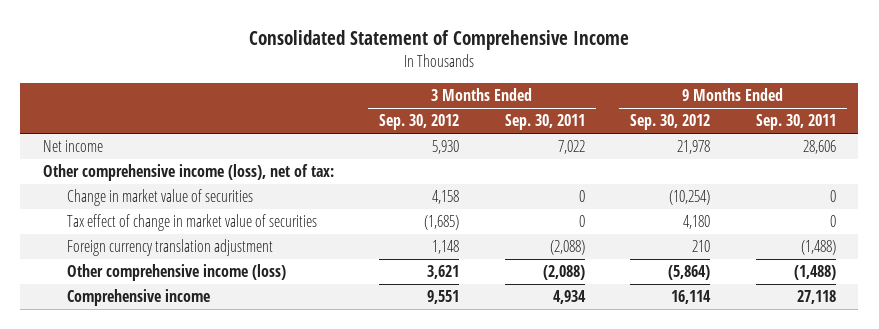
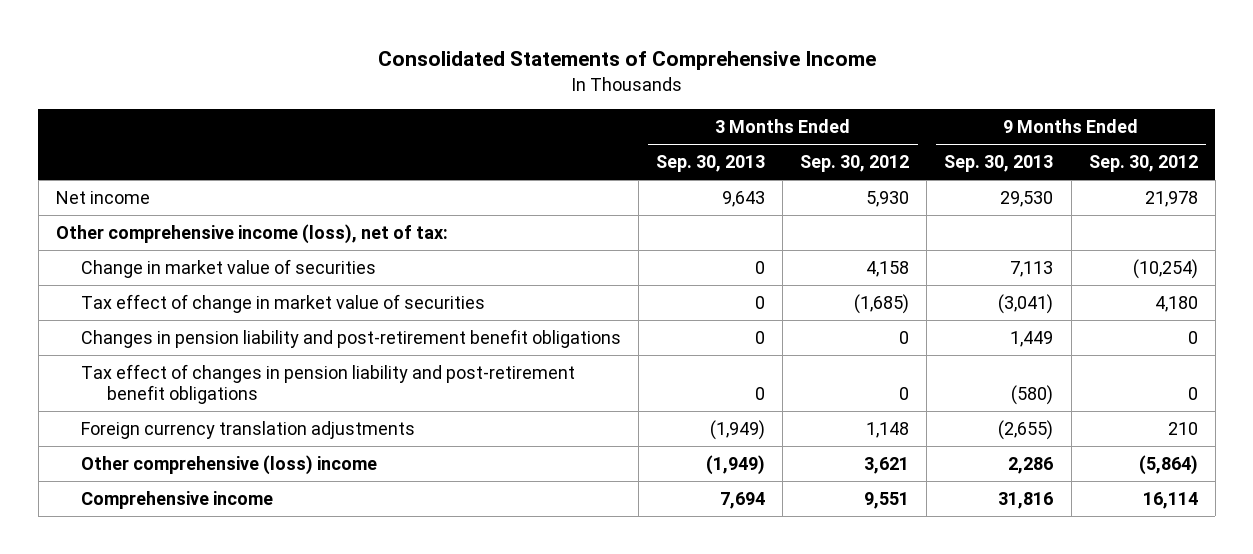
[249,30,630,51] Consolidated Statement of Comprehensive Income -> [377,51,876,71] Consolidated Statements of Comprehensive Income
[504,114,585,131] Sep. 30, 2011 -> none
[755,114,836,131] Sep. 30, 2011 -> none
none -> [656,155,766,173] Sep. 30, 2013
none -> [944,155,1054,173] Sep. 30, 2013
none -> [81,329,622,349] Changes in pension liability and post-retirement benefit obligations
none -> [81,364,576,405] Tax effect of changes in pension liability and post-retirement benefit obligations
[67,239,274,257] Foreign currency translation adjustment -> [81,421,416,440] Foreign currency translation adjustments
[67,264,287,282] Other comprehensive income (loss) -> [81,455,378,476] Other comprehensive (loss) income

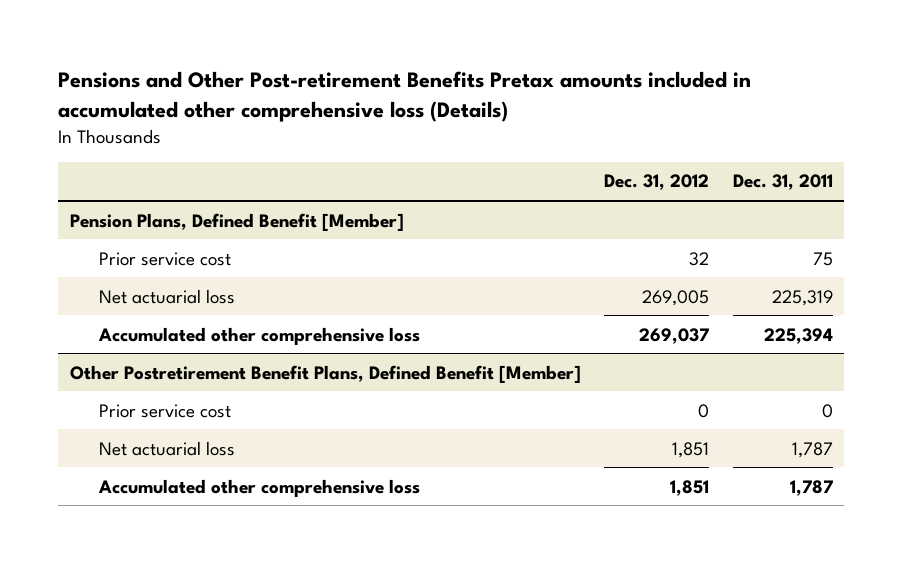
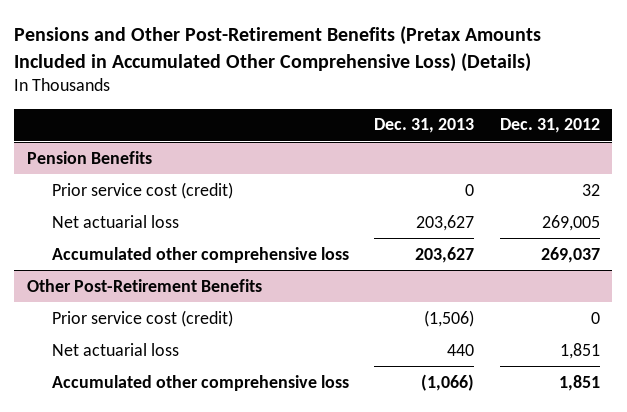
[57,71,751,122] Pensions and Other Post-retirement Benefits Pretax amounts included in accumulated other comprehensive loss (Details) -> [14,26,542,73] Pensions and Other Post-Retirement Benefits (Pretax Amounts Included in Accumulated Other Comprehensive Loss) (Details)
[732,174,833,191] Dec. 31, 2011 -> none
none -> [374,118,475,134] Dec. 31, 2013
[69,212,404,231] Pension Plans, Defined Benefit [Member] -> none
none -> [26,150,152,164] Pension Benefits
[98,251,231,266] Prior service cost -> [51,181,233,199] Prior service cost (credit)
[69,364,581,383] Other Postretirement Benefit Plans, Defined Benefit [Member] -> none
none -> [26,278,262,292] Other Post-Retirement Benefits
[98,403,231,418] Prior service cost -> [51,309,233,327] Prior service cost (credit)

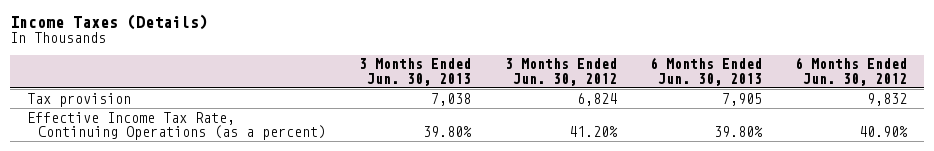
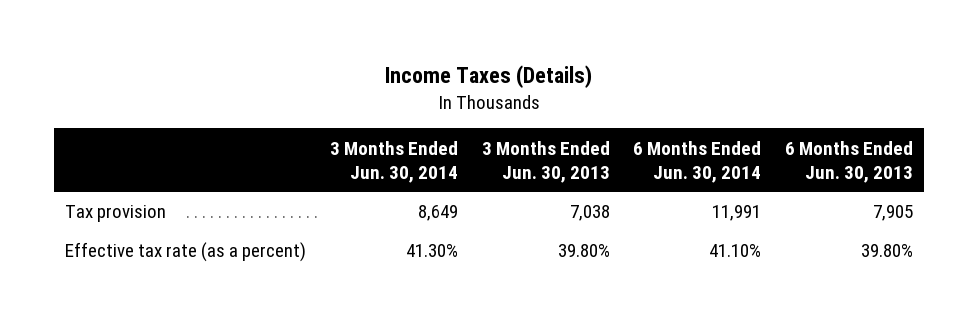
[504,58,617,86] 3 Months Ended Jun. 30, 2012 -> none
[794,57,907,86] 6 Months Ended Jun. 30, 2012 -> none
none -> [330,140,459,183] 3 Months Ended Jun. 30, 2014
none -> [633,140,762,183] 6 Months Ended Jun. 30, 2014
[26,111,327,140] Effective Income Tax Rate, Continuing Operations (as a percent) -> [65,242,307,263] Effective tax rate (as a percent)

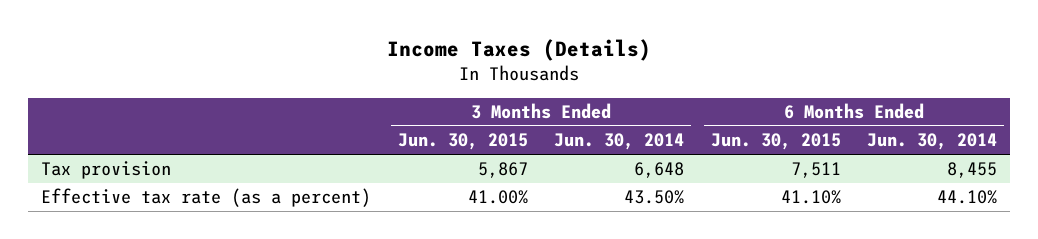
[481,140,610,183] 3 Months Ended Jun. 30, 2013 -> none
[784,140,913,183] 6 Months Ended Jun. 30, 2013 -> none
none -> [397,133,528,151] Jun. 30, 2015
none -> [710,133,841,151] Jun. 30, 2015
[418,205,459,222] 8,649 -> [634,162,685,179] 6,648
[712,205,762,222] 11,991 -> [947,162,998,179] 8,455
[406,244,459,258] 41.30% -> [624,190,685,205] 43.50%
[709,244,762,258] 41.10% -> [937,190,998,205] 44.10%

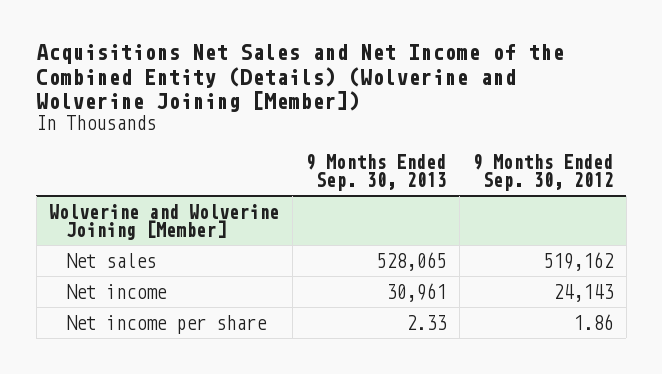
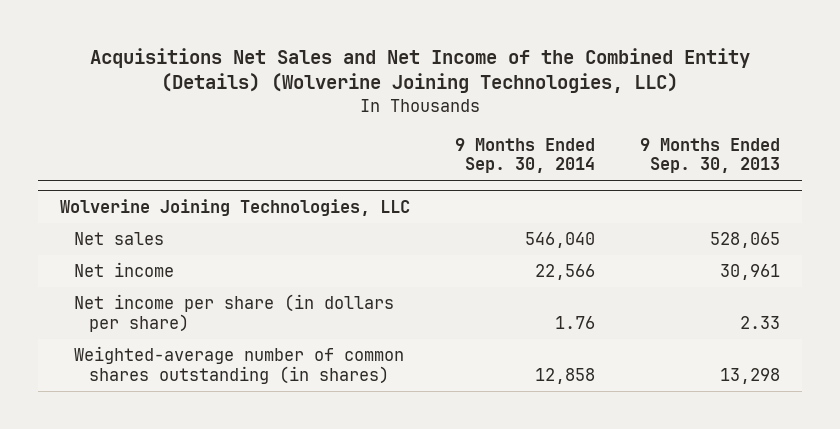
[36,44,565,113] Acquisitions Net Sales and Net Income of the Combined Entity (Details) (Wolverine and Wolverine Joining [Member]) -> [89,47,750,94] Acquisitions Net Sales and Net Income of the Combined Entity (Details) (Wolverine Joining Technologies, LLC)
[472,153,613,192] 9 Months Ended Sep. 30, 2012 -> none
none -> [454,137,595,174] 9 Months Ended Sep. 30, 2014
[49,203,280,241] Wolverine and Wolverine Joining [Member] -> none
none -> [59,198,410,216] Wolverine Joining Technologies, LLC
[66,314,268,334] Net income per share -> [74,294,395,332] Net income per share (in dollars per share)
none -> [74,346,405,384] Weighted-average number of common shares outstanding (in shares)

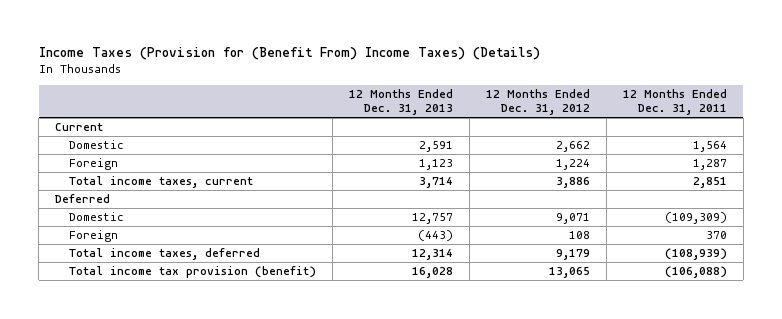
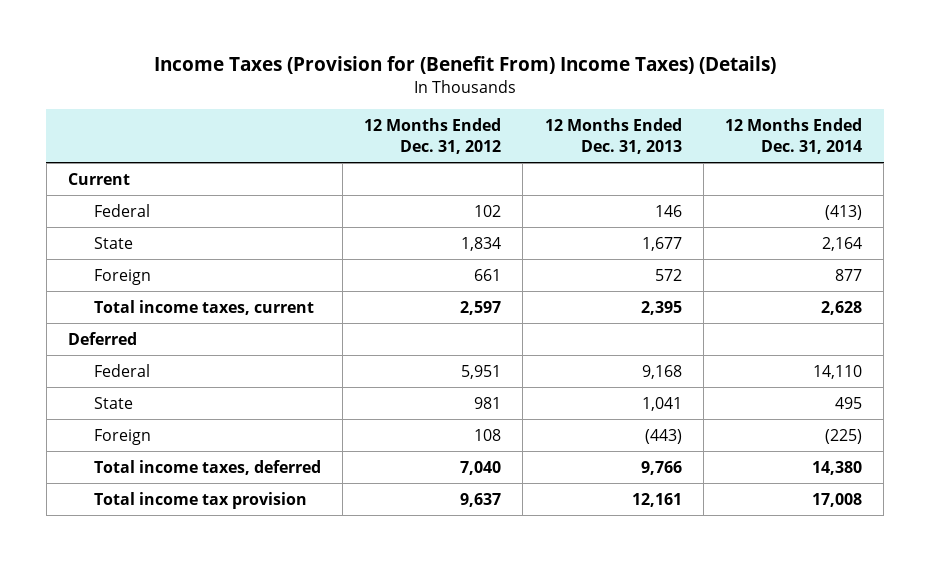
[622,88,727,116] 12 Months Ended Dec. 31, 2011 -> none
none -> [725,117,863,154] 12 Months Ended Dec. 31, 2014
[68,139,124,149] Domestic -> none
none -> [93,203,150,217] Federal
none -> [93,236,133,249] State
[418,158,453,170] 1,123 -> [654,268,682,281] 572
[555,158,590,170] 1,224 -> [474,268,502,281] 661
[418,176,453,188] 3,714 -> [640,300,682,315] 2,395
[555,176,590,188] 3,886 -> [460,300,502,315] 2,597
[68,211,124,221] Domestic -> none
none -> [93,363,150,377] Federal
none -> [93,396,133,409] State
[411,248,453,260] 12,314 -> [640,460,682,475] 9,766
[555,248,590,260] 9,179 -> [460,460,502,475] 7,040
[68,265,316,278] Total income tax provision (benefit) -> [93,491,307,509] Total income tax provision
[411,266,453,278] 16,028 -> [631,492,682,507] 12,161
[548,266,590,278] 13,065 -> [460,492,502,507] 9,637

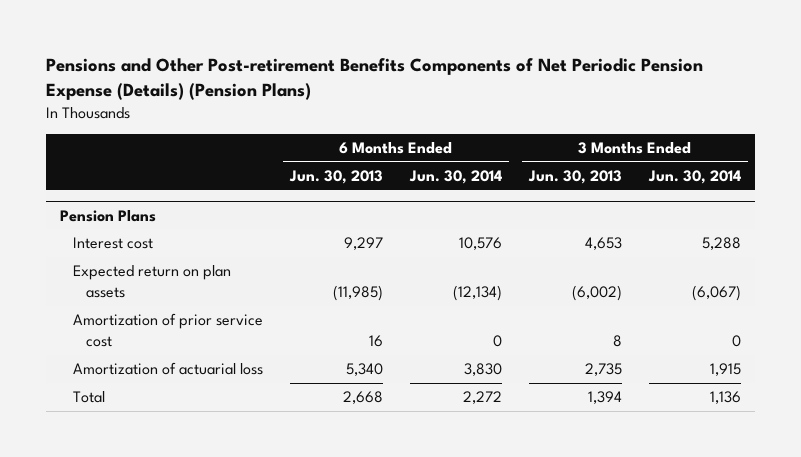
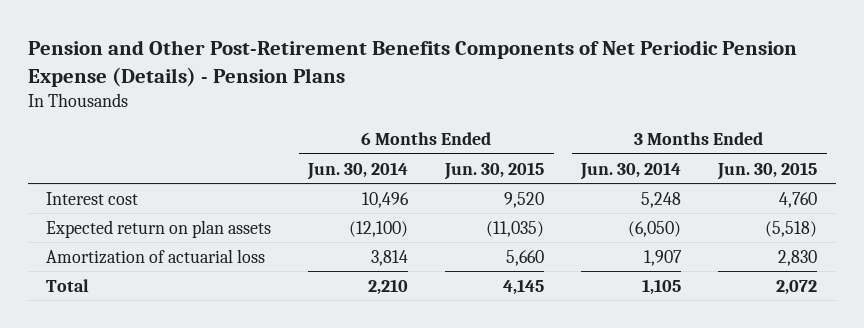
[46,58,704,101] Pensions and Other Post-retirement Benefits Components of Net Periodic Pension Expense (Details) (Pension Plans) -> [27,40,797,87] Pension and Other Post-Retirement Benefits Components of Net Periodic Pension Expense (Details) - Pension Plans
[288,170,383,185] Jun. 30, 2013 -> none
[528,170,623,185] Jun. 30, 2013 -> none
none -> [444,161,545,180] Jun. 30, 2015
none -> [717,161,818,180] Jun. 30, 2015
[59,209,156,222] Pension Plans -> none
[72,313,263,348] Amortization of prior service cost -> none
[458,237,502,251] 10,576 -> [362,191,410,208] 10,496
[702,237,742,251] 5,288 -> [641,191,682,208] 5,248
[452,285,502,302] (12,134) -> [349,220,409,237] (12,100)
[692,285,742,302] (6,067) -> [628,220,682,237] (6,050)
[463,363,502,377] 3,830 -> [371,249,409,266] 3,814
[710,363,742,377] 1,915 -> [644,249,683,266] 1,907
[462,391,502,405] 2,272 -> [368,278,409,295] 2,210
[710,391,742,405] 1,136 -> [642,278,682,295] 1,105

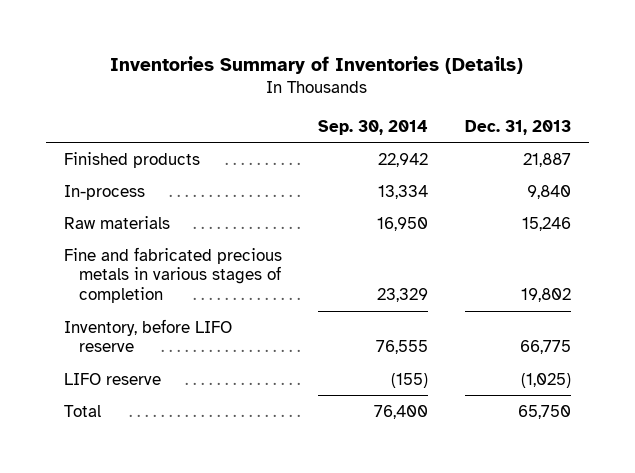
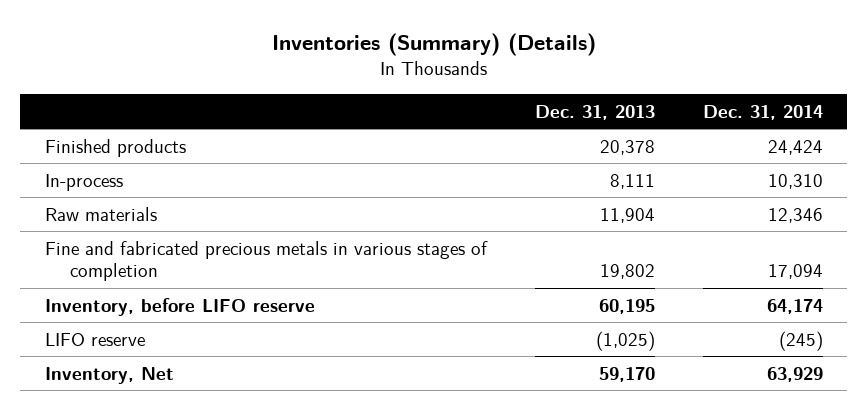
[110,56,524,75] Inventories Summary of Inventories (Details) -> [271,32,596,56] Inventories (Summary) (Details)
[318,119,429,135] Sep. 30, 2014 -> none
none -> [702,104,823,120] Dec. 31, 2014
[522,152,571,167] 21,887 -> [599,139,655,155] 20,378
[526,184,571,199] 9,840 -> [609,173,655,189] 8,111
[521,216,571,231] 15,246 -> [599,207,655,223] 11,904
[519,340,571,355] 66,775 -> [598,298,655,314] 60,195
[63,404,101,417] Total -> none
none -> [44,366,174,384] Inventory, Net

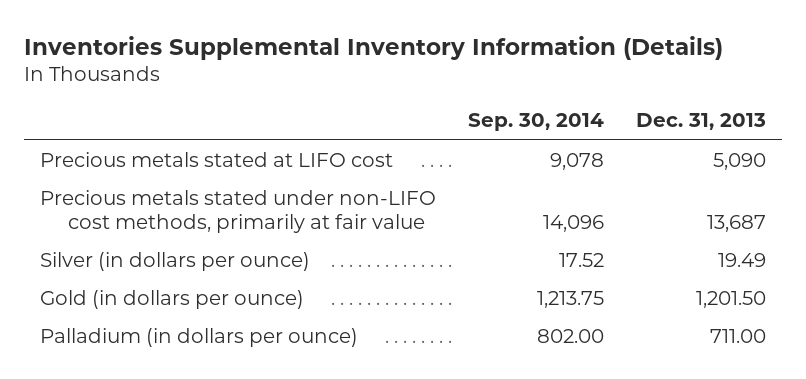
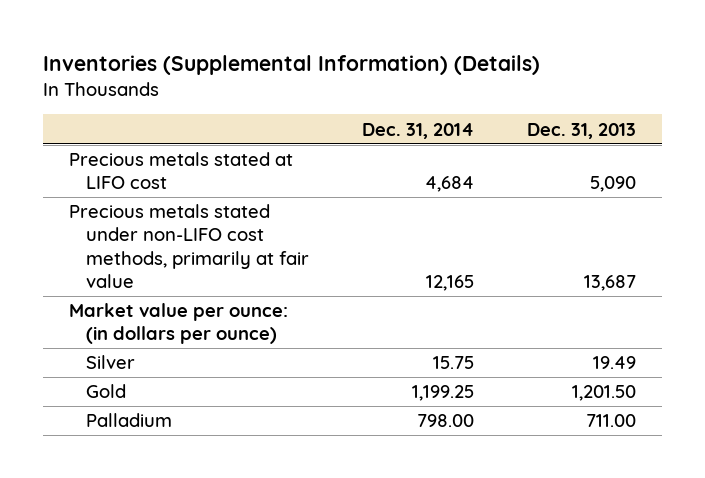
[23,35,723,60] Inventories Supplemental Inventory Information (Details) -> [42,55,540,76] Inventories (Supplemental Information) (Details)
[468,113,605,132] Sep. 30, 2014 -> none
none -> [361,122,474,139] Dec. 31, 2014
none -> [69,303,289,345] Market value per ounce: (in dollars per ounce)
[39,252,310,272] Silver (in dollars per ounce) -> [86,355,136,370] Silver
[39,290,304,310] Gold (in dollars per ounce) -> [86,384,127,399] Gold
[39,328,358,348] Palladium (in dollars per ounce) -> [86,413,173,428] Palladium

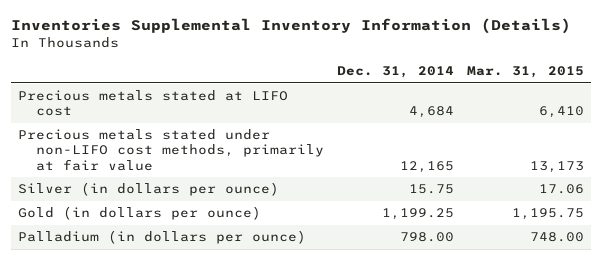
[42,55,540,76] Inventories (Supplemental Information) (Details) -> [11,18,572,35] Inventories Supplemental Inventory Information (Details)
[526,122,636,139] Dec. 31, 2013 -> none
none -> [467,66,585,79] Mar. 31, 2015
[69,303,289,345] Market value per ounce: (in dollars per ounce) -> none
[86,355,136,370] Silver -> [17,182,279,197] Silver (in dollars per ounce)
[86,384,127,399] Gold -> [17,206,261,221] Gold (in dollars per ounce)
[86,413,173,428] Palladium -> [17,230,306,245] Palladium (in dollars per ounce)

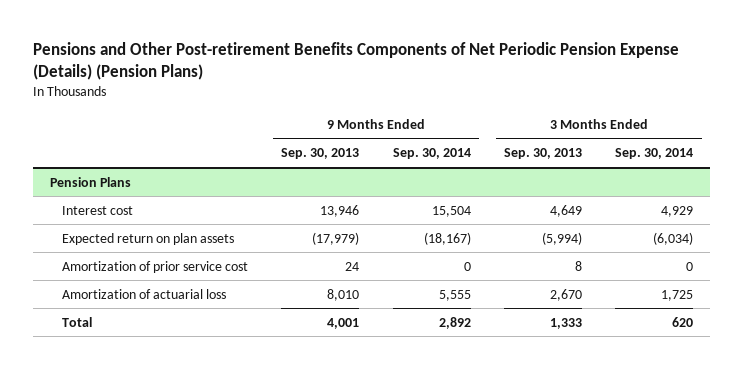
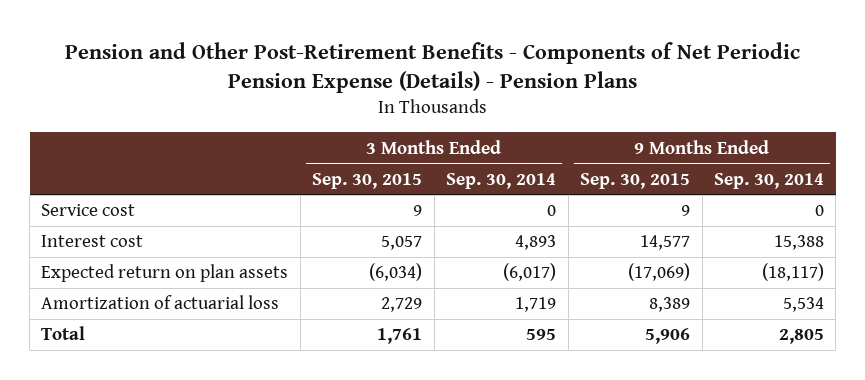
[32,41,679,80] Pensions and Other Post-retirement Benefits Components of Net Periodic Pension Expense (Details) (Pension Plans) -> [64,41,800,93] Pension and Other Post-Retirement Benefits - Components of Net Periodic Pension Expense (Details) - Pension Plans
[281,148,360,160] Sep. 30, 2013 -> none
[503,148,582,160] Sep. 30, 2013 -> none
none -> [312,172,423,189] Sep. 30, 2015
none -> [580,172,691,189] Sep. 30, 2015
[49,176,131,187] Pension Plans -> none
[61,260,248,273] Amortization of prior service cost -> none
none -> [41,204,136,217] Service cost
[431,205,471,217] 15,504 -> [774,235,825,251] 15,388
[661,205,694,217] 4,929 -> [515,235,557,251] 4,893
[423,231,471,245] (18,167) -> [762,263,825,282] (18,117)
[653,231,694,245] (6,034) -> [503,263,557,282] (6,017)
[438,289,471,301] 5,555 -> [783,297,825,313] 5,534
[661,289,694,301] 1,725 -> [515,297,557,313] 1,719
[438,316,471,329] 2,892 -> [779,329,825,345] 2,805
[672,316,694,327] 620 -> [526,329,557,341] 595

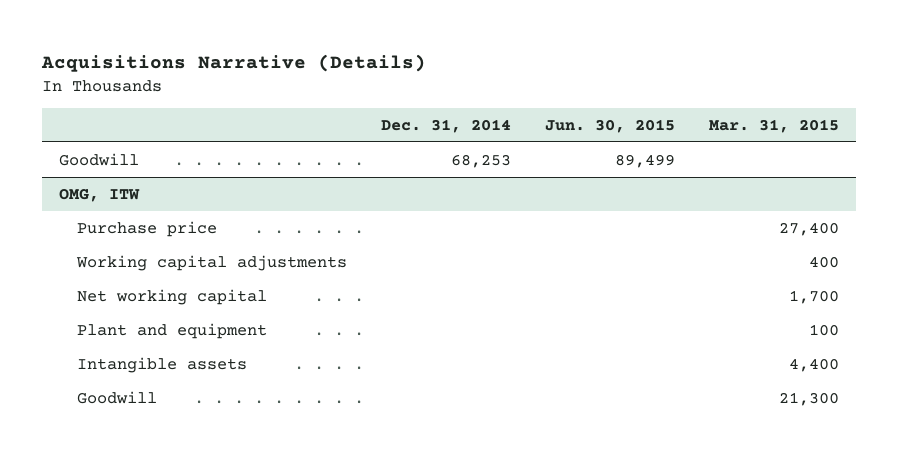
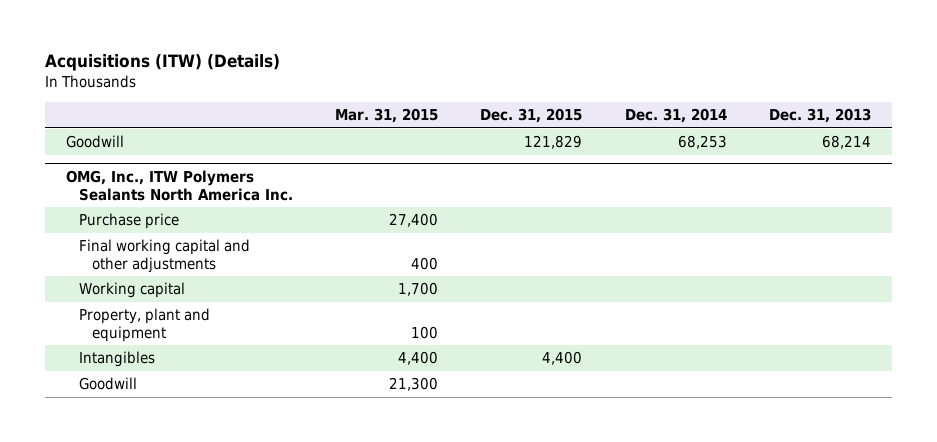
[40,54,426,73] Acquisitions Narrative (Details) -> [44,54,280,72] Acquisitions (ITW) (Details)
[545,118,676,133] Jun. 30, 2015 -> none
none -> [480,107,583,123] Dec. 31, 2015
none -> [769,107,872,123] Dec. 31, 2013
[58,187,140,202] OMG, ITW -> none
none -> [65,170,293,201] OMG, Inc., ITW Polymers Sealants North America Inc.
[76,254,348,271] Working capital adjustments -> [78,239,250,273] Final working capital and other adjustments
[77,288,268,305] Net working capital -> [78,282,185,299] Working capital
[77,322,268,339] Plant and equipment -> [78,308,210,342] Property, plant and equipment
[77,356,248,373] Intangible assets -> [78,351,155,368] Intangibles

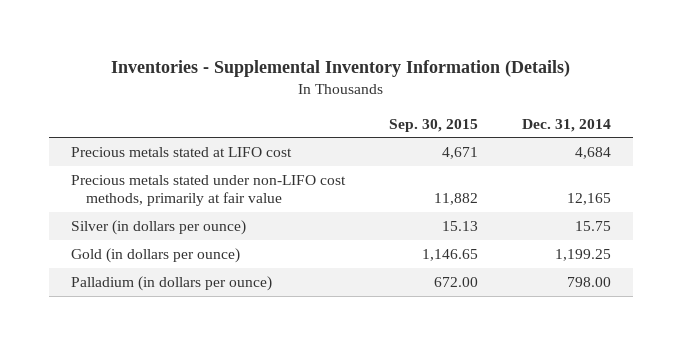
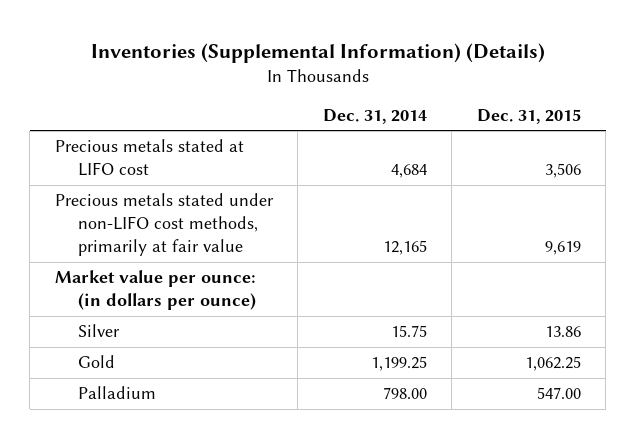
[110,60,570,78] Inventories - Supplemental Inventory Information (Details) -> [90,42,545,63] Inventories (Supplemental Information) (Details)
[388,118,478,132] Sep. 30, 2015 -> none
none -> [476,108,581,124] Dec. 31, 2015
none -> [54,270,256,311] Market value per ounce: (in dollars per ounce)
[70,219,246,235] Silver (in dollars per ounce) -> [77,324,120,338] Silver
[70,247,240,263] Gold (in dollars per ounce) -> [77,355,115,369] Gold
[70,275,272,291] Palladium (in dollars per ounce) -> [77,386,156,400] Palladium

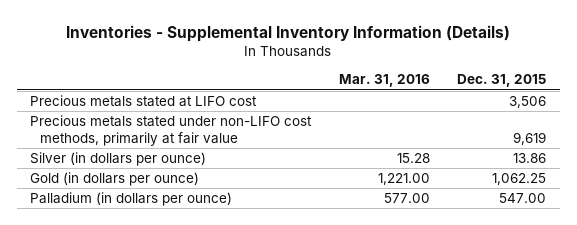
[90,42,545,63] Inventories (Supplemental Information) (Details) -> [66,24,511,42] Inventories - Supplemental Inventory Information (Details)
[322,108,427,124] Dec. 31, 2014 -> none
none -> [338,74,430,88] Mar. 31, 2016
[54,270,256,311] Market value per ounce: (in dollars per ounce) -> none
[77,324,120,338] Silver -> [30,152,207,167] Silver (in dollars per ounce)
[77,355,115,369] Gold -> [30,172,200,187] Gold (in dollars per ounce)
[77,386,156,400] Palladium -> [30,192,233,207] Palladium (in dollars per ounce)

